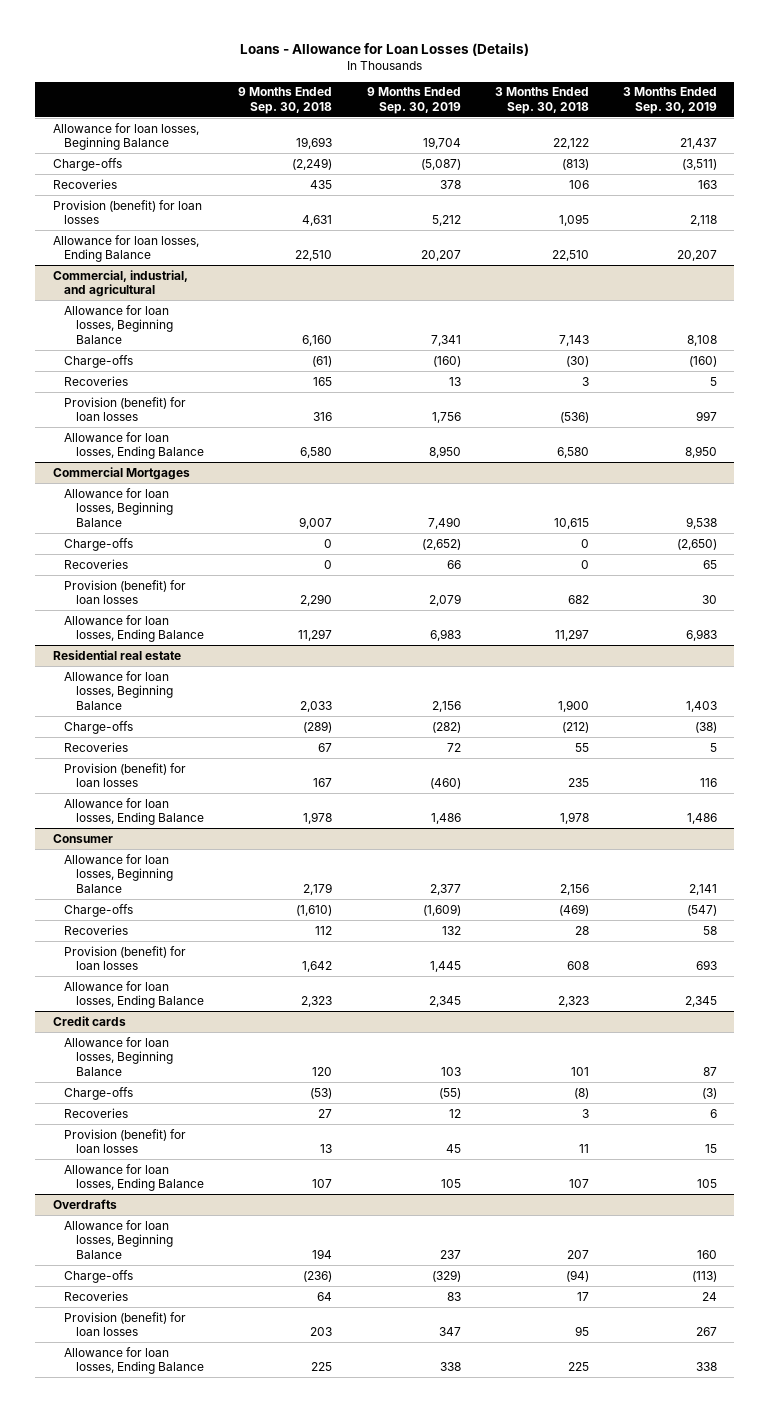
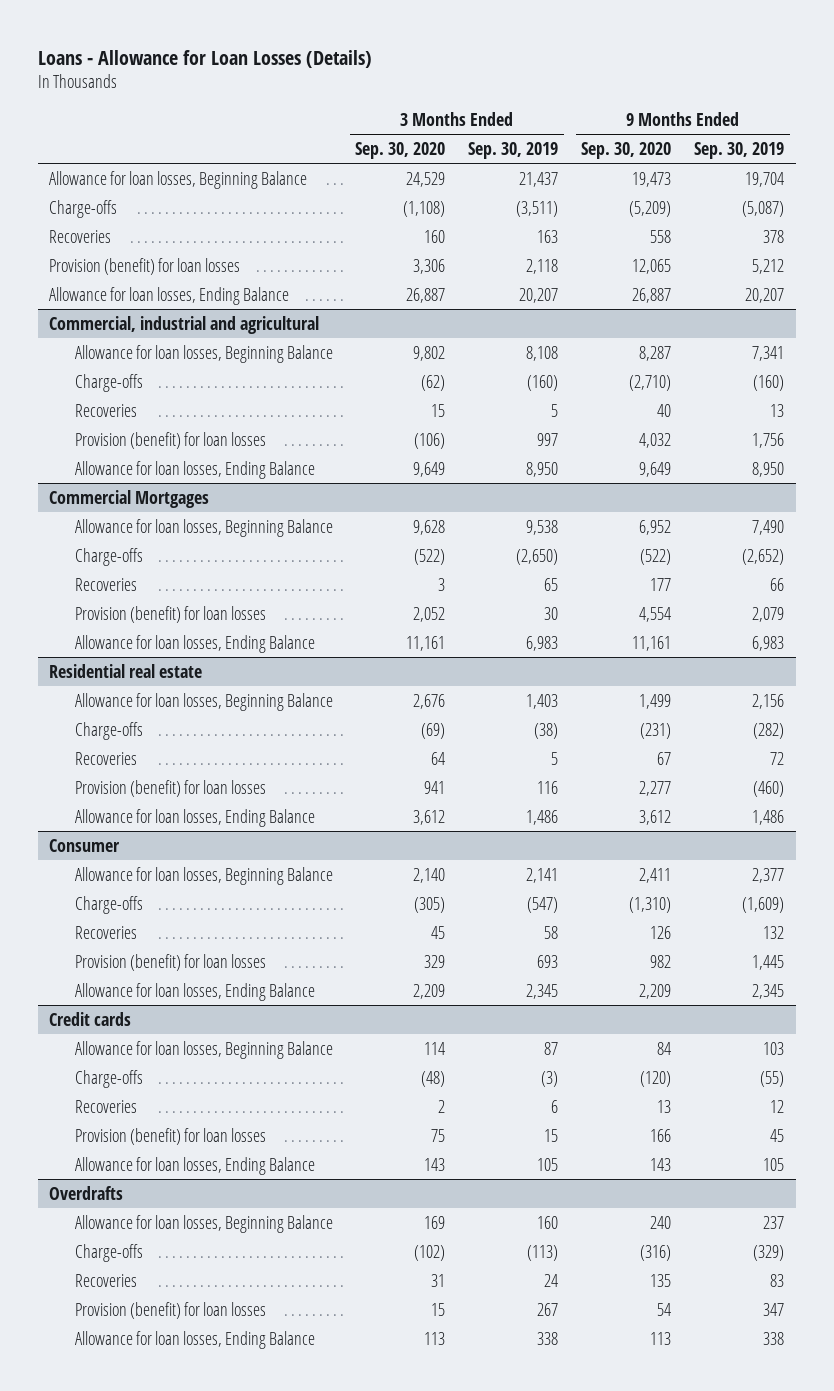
[238,87,333,114] 9 Months Ended Sep. 30, 2018 -> none
[494,87,589,114] 3 Months Ended Sep. 30, 2018 -> none
none -> [355,141,446,159] Sep. 30, 2020
none -> [581,141,672,159] Sep. 30, 2020
[52,269,188,298] Commercial, industrial, and agricultural -> [49,315,320,334] Commercial, industrial and agricultural

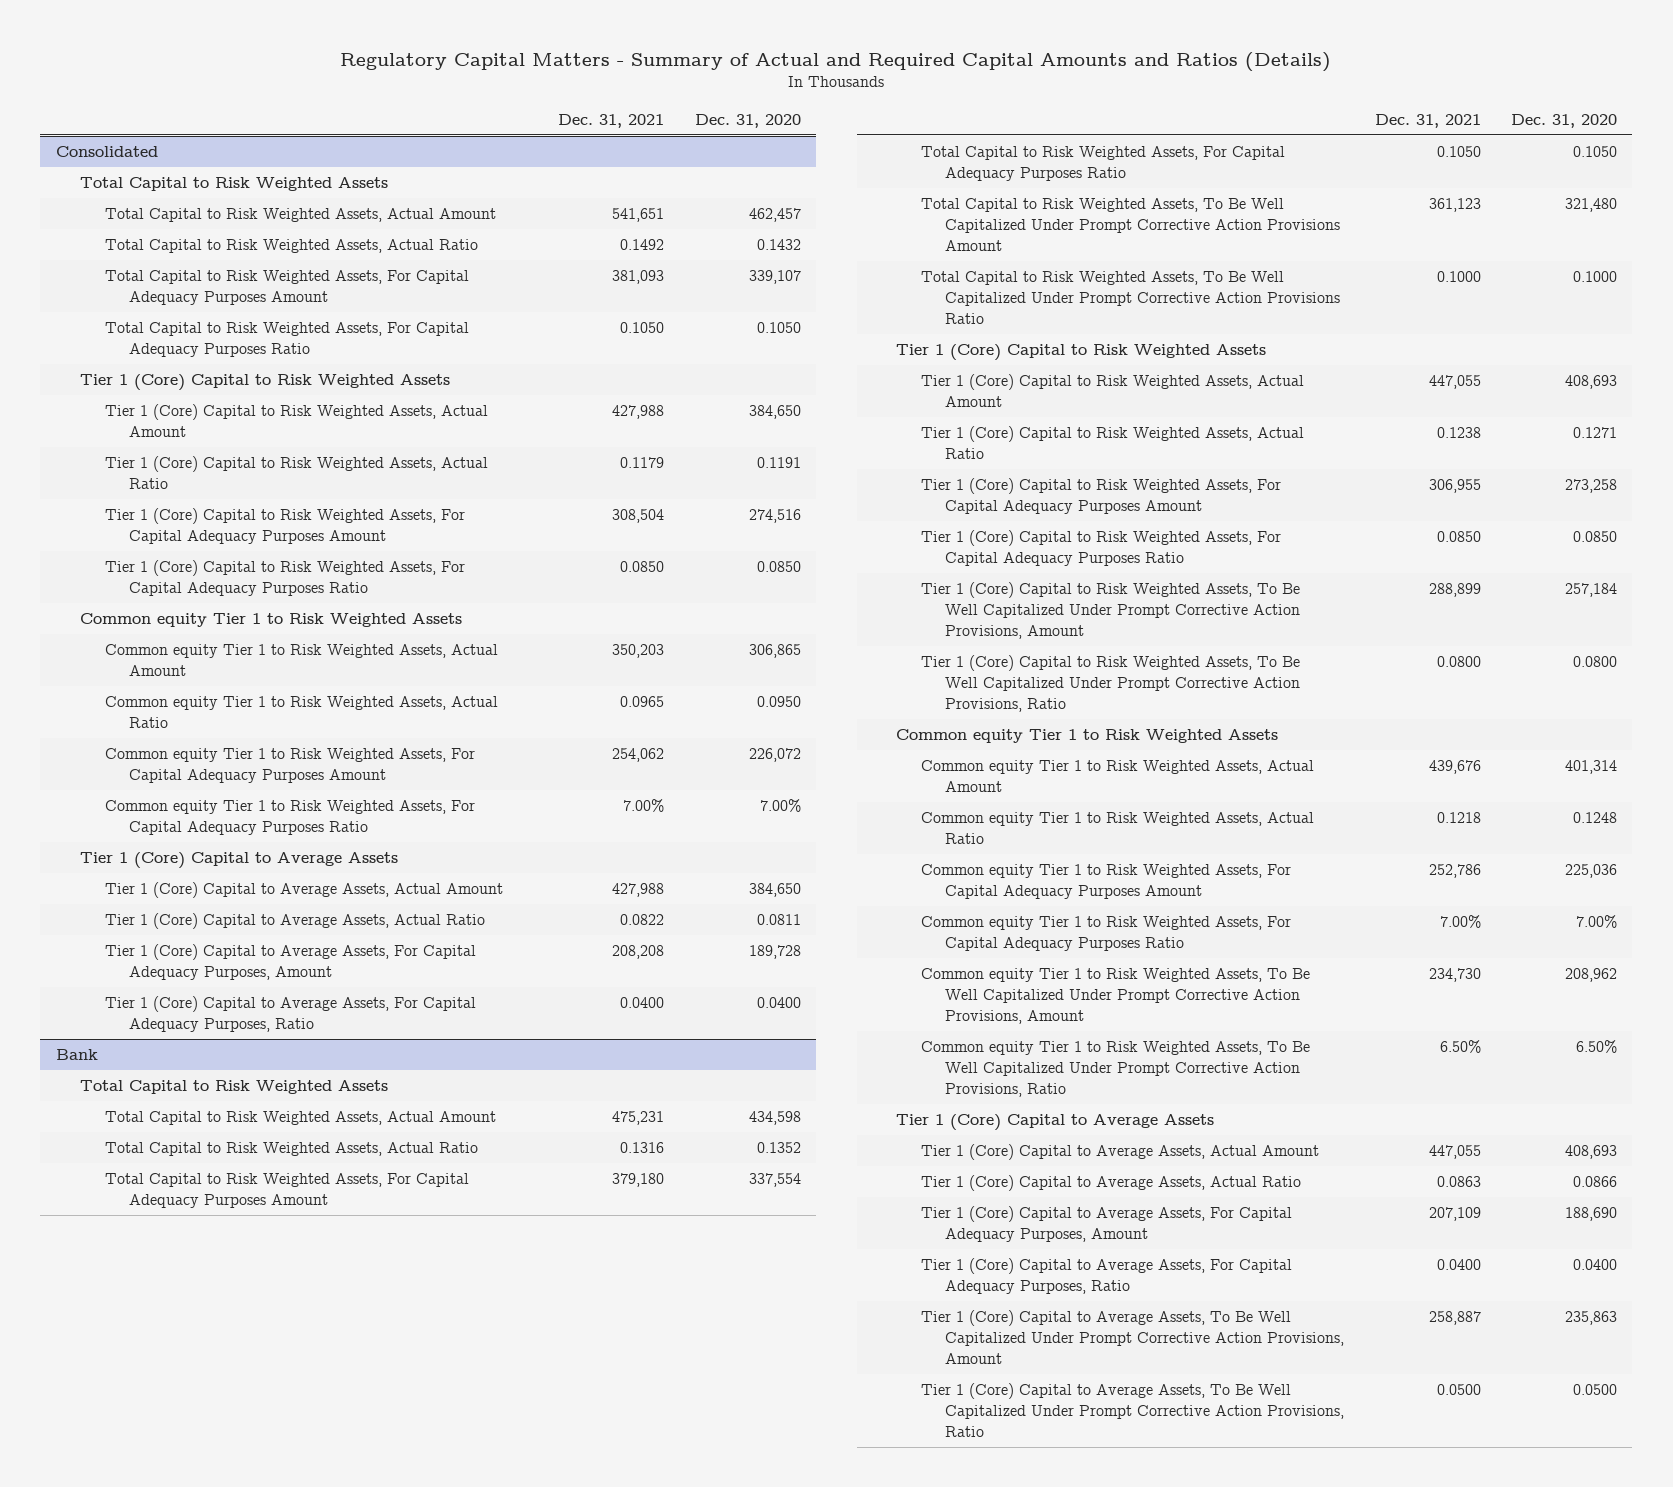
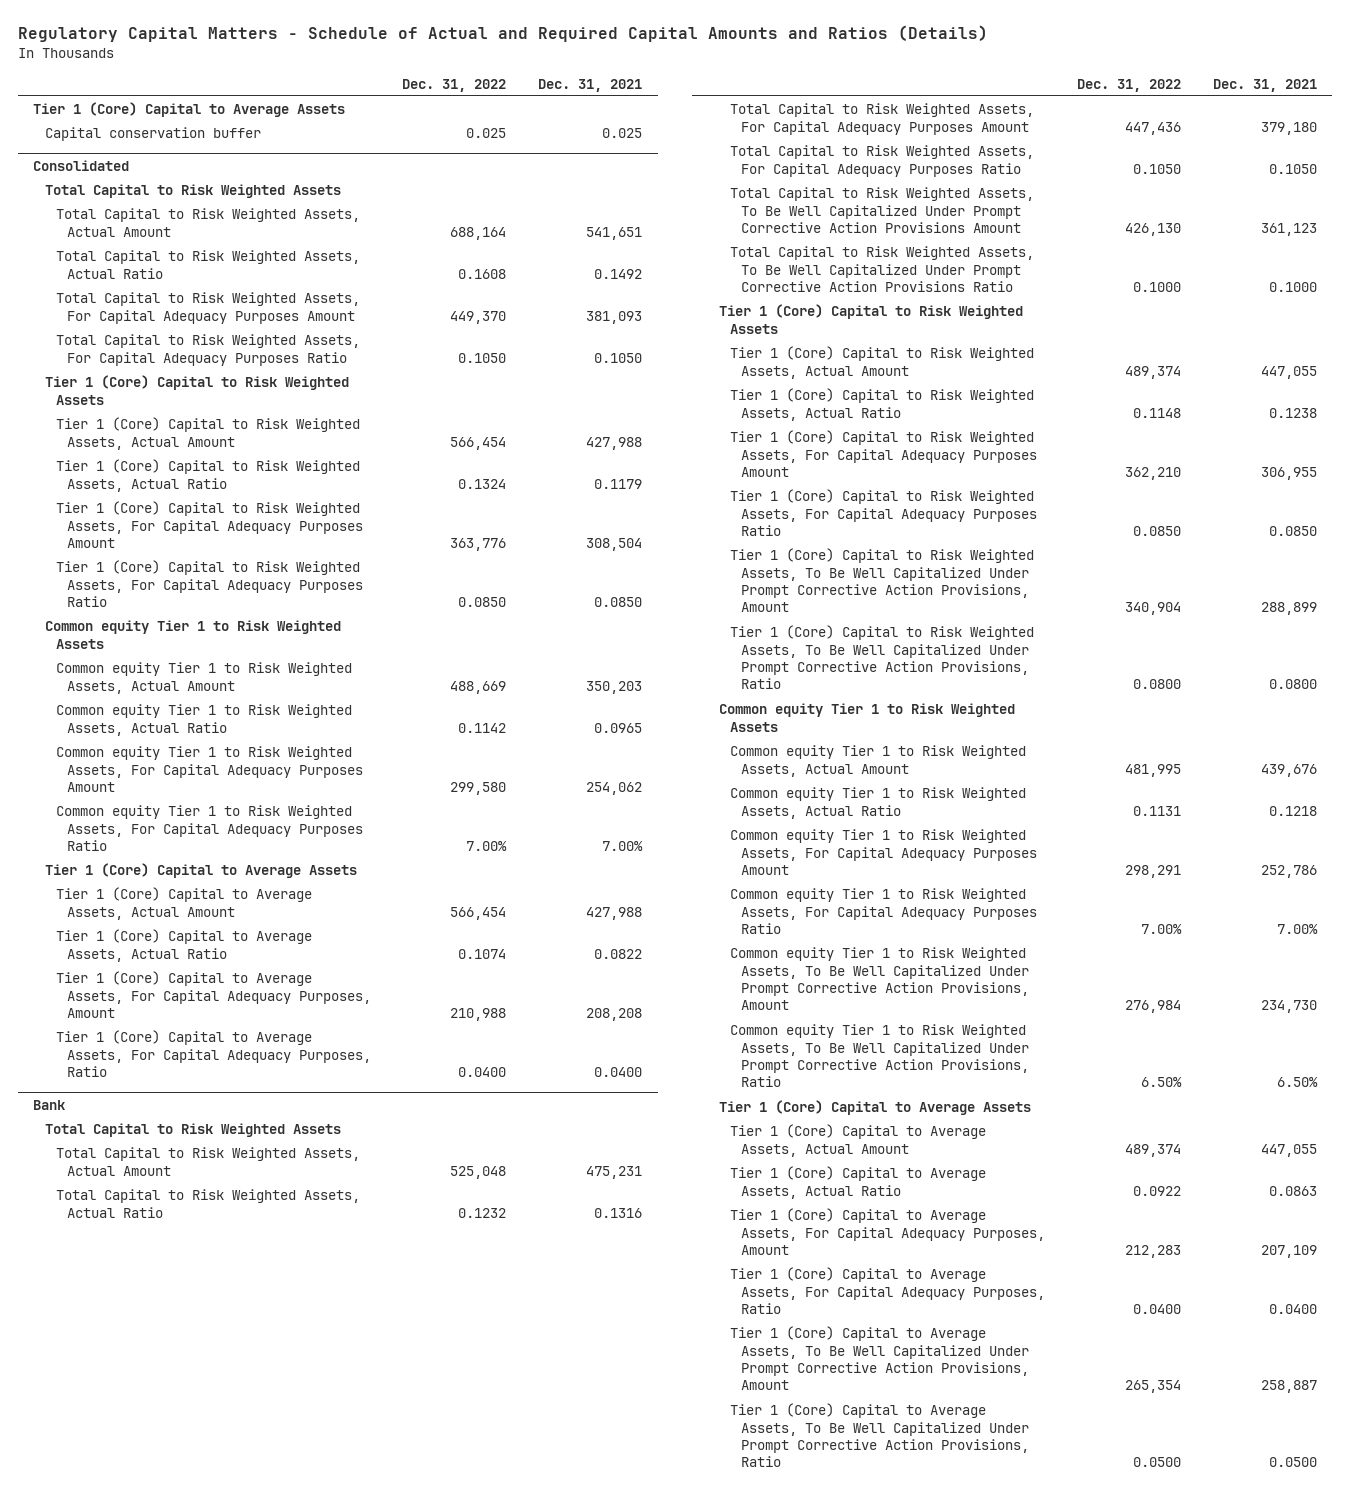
[340,51,1332,72] Regulatory Capital Matters - Summary of Actual and Required Capital Amounts and Ratios (Details) -> [17,24,988,42] Regulatory Capital Matters - Schedule of Actual and Required Capital Amounts and Ratios (Details)
[694,113,801,128] Dec. 31, 2020 -> none
none -> [402,78,507,92] Dec. 31, 2022
none -> [33,102,346,118] Tier 1 (Core) Capital to Average Assets
none -> [44,127,261,142] Capital conservation buffer

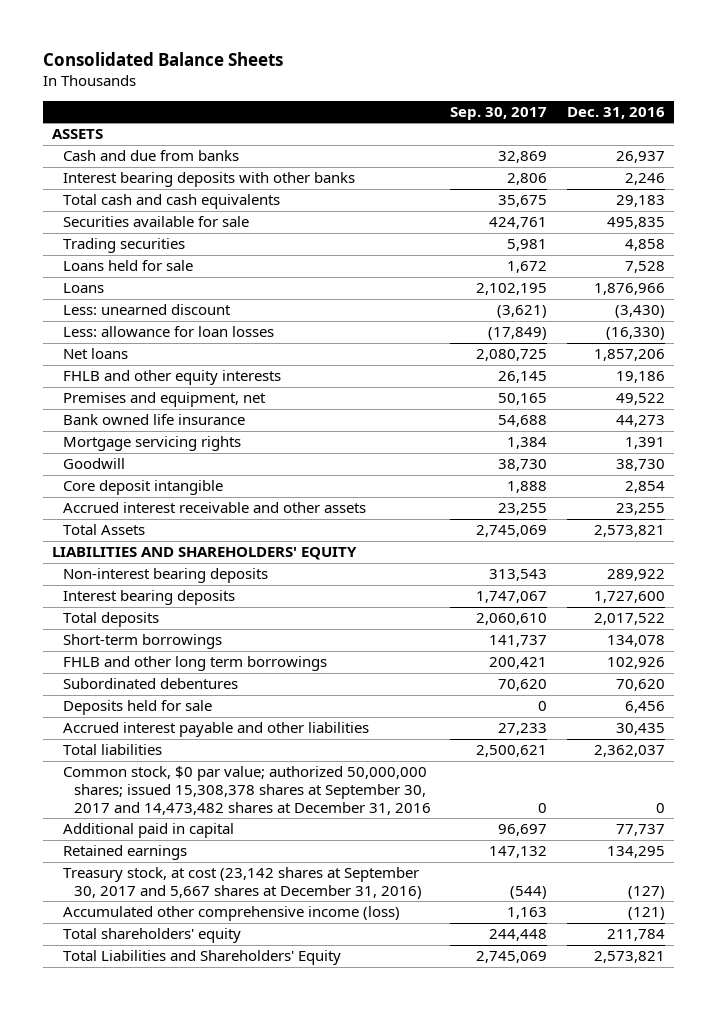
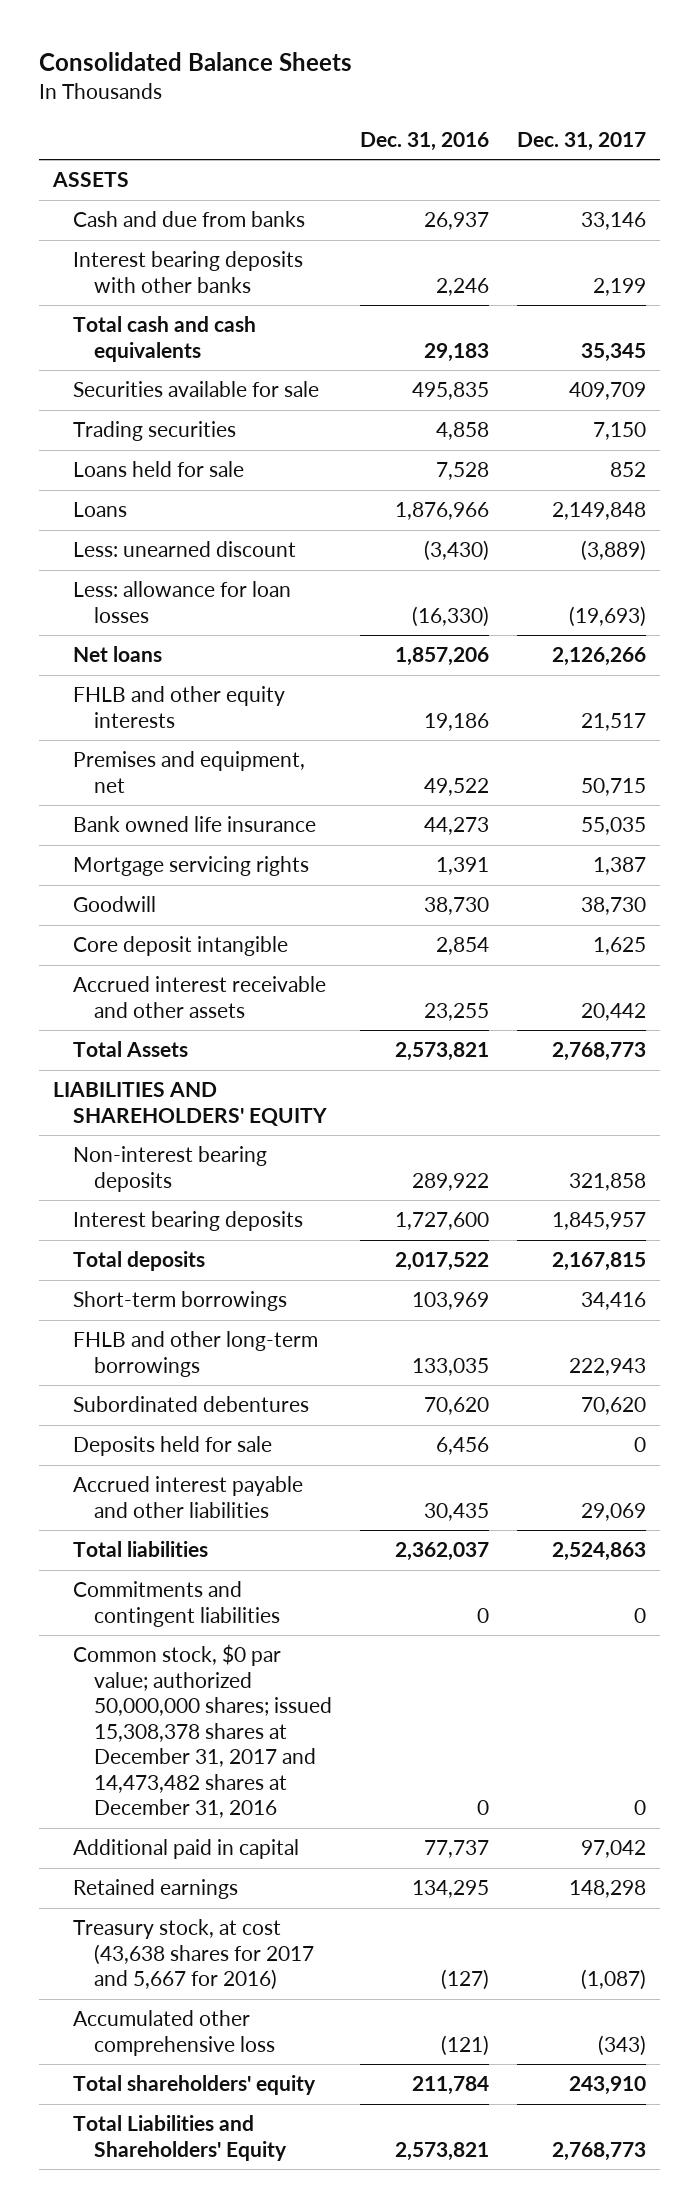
[450,106,548,120] Sep. 30, 2017 -> none
none -> [516,131,646,151] Dec. 31, 2017
[606,635,665,648] 134,078 -> [411,1292,489,1311] 103,969
[63,656,328,672] FHLB and other long term borrowings -> [73,1331,319,1377] FHLB and other long-term borrowings
[606,657,665,670] 102,926 -> [411,1357,489,1376] 133,035
none -> [73,1581,280,1627] Commitments and contingent liabilities
[63,766,432,815] Common stock, $0 par value; authorized 50,000,000 shares; issued 15,308,378 shares at September 30, 2017 and 14,473,482 shares at December 31, 2016 -> [73,1644,332,1819] Common stock, $0 par value; authorized 50,000,000 shares; issued 15,308,378 shares at December 31, 2017 and 14,473,482 shares at December 31, 2016
[63,867,423,900] Treasury stock, at cost (23,142 shares at September 30, 2017 and 5,667 shares at December 31, 2016) -> [73,1919,314,1991] Treasury stock, at cost (43,638 shares for 2017 and 5,667 for 2016)
[63,906,401,922] Accumulated other comprehensive income (loss) -> [73,2010,275,2056] Accumulated other comprehensive loss

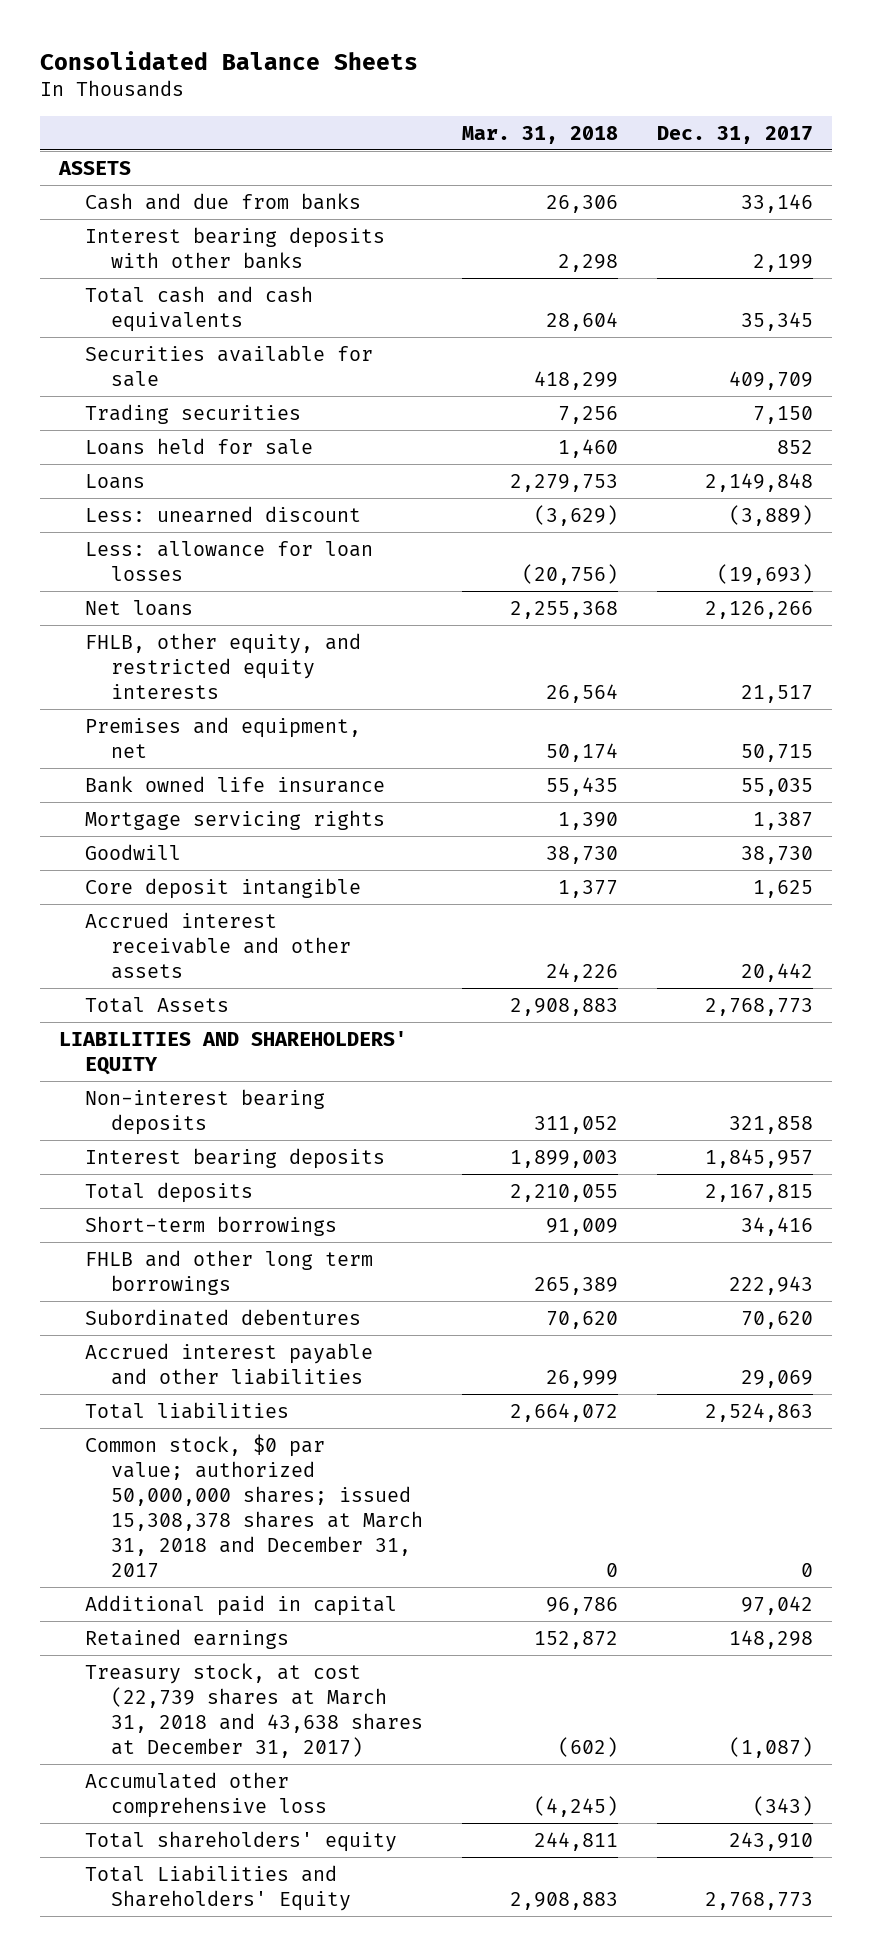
[359,131,489,151] Dec. 31, 2016 -> none
none -> [462,125,619,144] Mar. 31, 2018
[73,686,286,728] FHLB and other equity interests -> [85,632,362,699] FHLB, other equity, and restricted equity interests
[73,1331,319,1377] FHLB and other long-term borrowings -> [85,1249,374,1295] FHLB and other long term borrowings
[73,1436,273,1457] Deposits held for sale -> none
[73,1581,280,1627] Commitments and contingent liabilities -> none
[73,1644,332,1819] Common stock, $0 par value; authorized 50,000,000 shares; issued 15,308,378 shares at December 31, 2017 and 14,473,482 shares at December 31, 2016 -> [85,1433,424,1578] Common stock, $0 par value; authorized 50,000,000 shares; issued 15,308,378 shares at March 31, 2018 and December 31, 2017
[73,1919,314,1991] Treasury stock, at cost (43,638 shares for 2017 and 5,667 for 2016) -> [85,1662,424,1758] Treasury stock, at cost (22,739 shares at March 31, 2018 and 43,638 shares at December 31, 2017)

